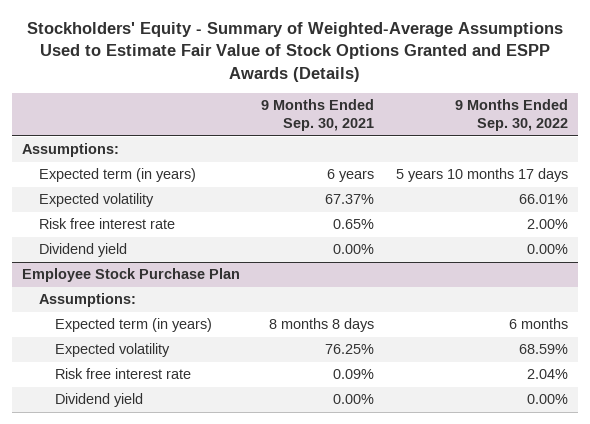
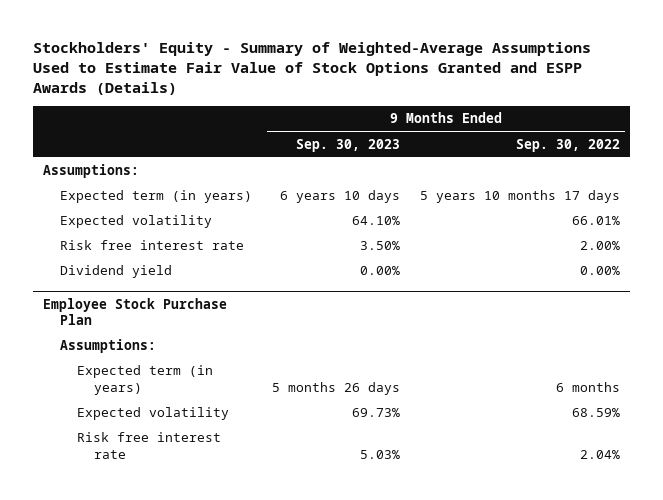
[261,99,375,132] 9 Months Ended Sep. 30, 2021 -> none
none -> [295,138,400,152] Sep. 30, 2023
[55,393,144,408] Dividend yield -> none

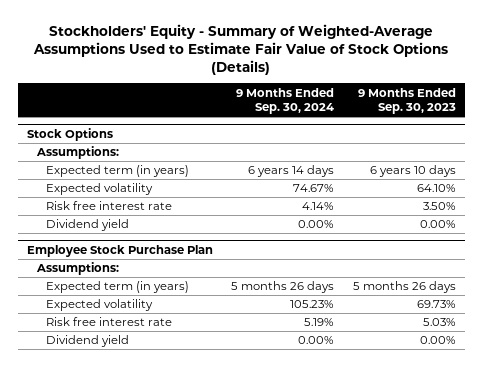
[32,41,591,96] Stockholders' Equity - Summary of Weighted-Average Assumptions Used to Estimate Fair Value of Stock Options Granted and ESPP Awards (Details) -> [33,23,449,75] Stockholders' Equity - Summary of Weighted-Average Assumptions Used to Estimate Fair Value of Stock Options (Details)
[515,138,620,152] Sep. 30, 2022 -> none
none -> [236,87,335,115] 9 Months Ended Sep. 30, 2024
none -> [26,127,113,141] Stock Options
none -> [46,335,130,348] Dividend yield

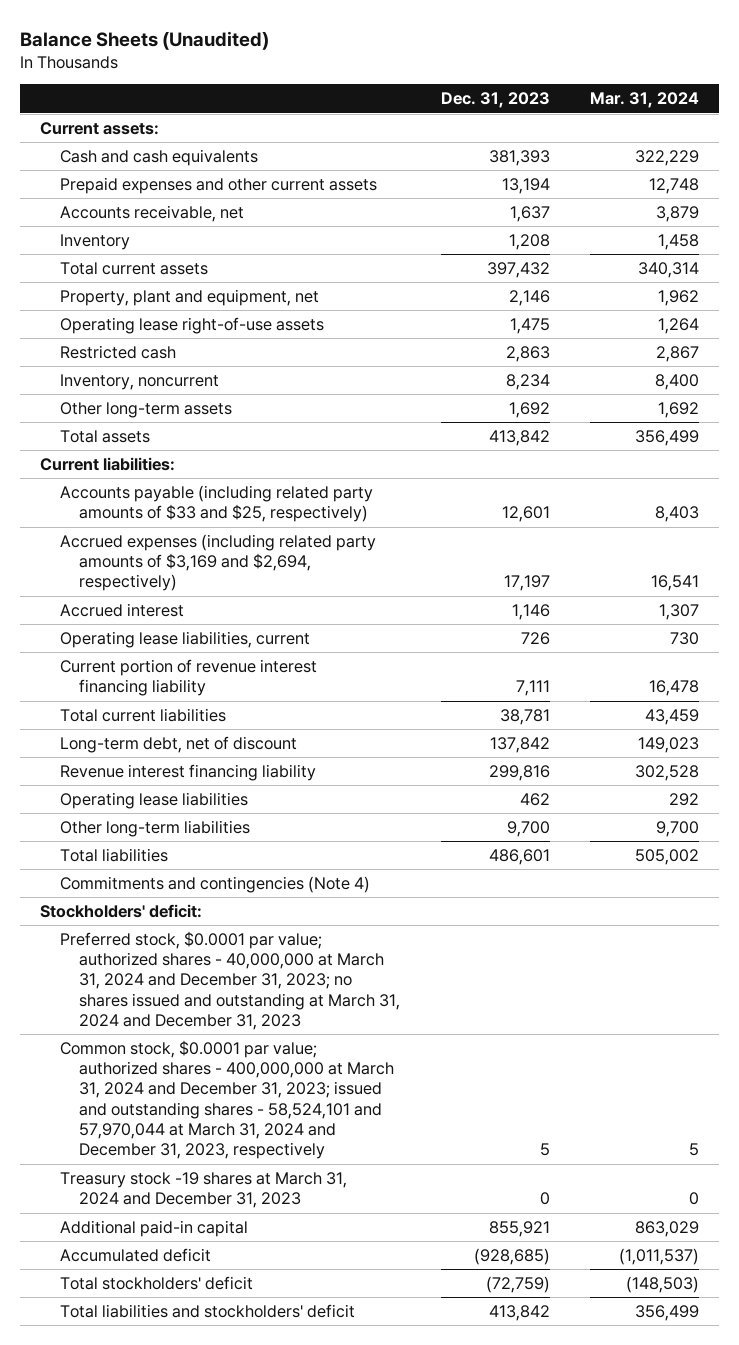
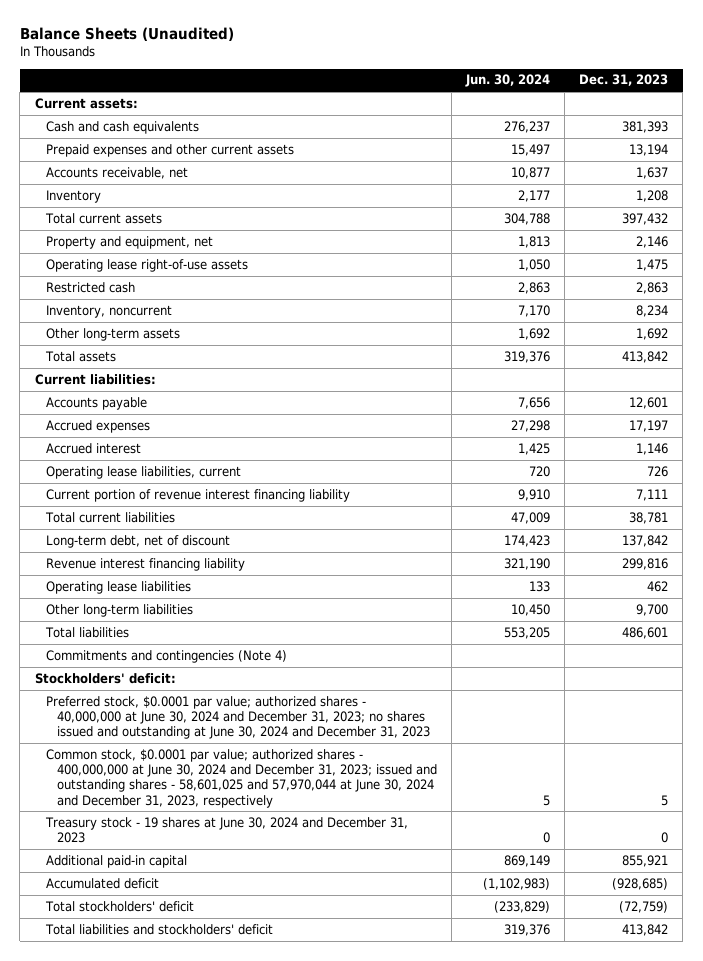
[589,92,699,109] Mar. 31, 2024 -> none
none -> [464,74,550,88] Jun. 30, 2024
[59,288,319,306] Property, plant and equipment, net -> [45,235,213,249] Property and equipment, net
[59,484,373,523] Accounts payable (including related party amounts of $33 and $25, respectively) -> [45,396,147,410] Accounts payable
[59,533,376,592] Accrued expenses (including related party amounts of $3,169 and $2,694, respectively) -> [45,419,150,433] Accrued expenses
[59,930,401,1030] Preferred stock, $0.0001 par value; authorized shares - 40,000,000 at March 31, 2024 and December 31, 2023; no shares issued and outstanding at March 31, 2024 and December 31, 2023 -> [45,695,430,740] Preferred stock, $0.0001 par value; authorized shares - 40,000,000 at June 30, 2024 and December 31, 2023; no shares issued and outstanding at June 30, 2024 and December 31, 2023
[59,1039,395,1160] Common stock, $0.0001 par value; authorized shares - 400,000,000 at March 31, 2024 and December 31, 2023; issued and outstanding shares - 58,524,101 and 57,970,044 at March 31, 2024 and December 31, 2023, respectively -> [45,748,437,808] Common stock, $0.0001 par value; authorized shares - 400,000,000 at June 30, 2024 and December 31, 2023; issued and outstanding shares - 58,601,025 and 57,970,044 at June 30, 2024 and December 31, 2023, respectively
[59,1171,347,1209] Treasury stock -19 shares at March 31, 2024 and December 31, 2023 -> [44,816,408,844] Treasury stock - 19 shares at June 30, 2024 and December 31, 2023

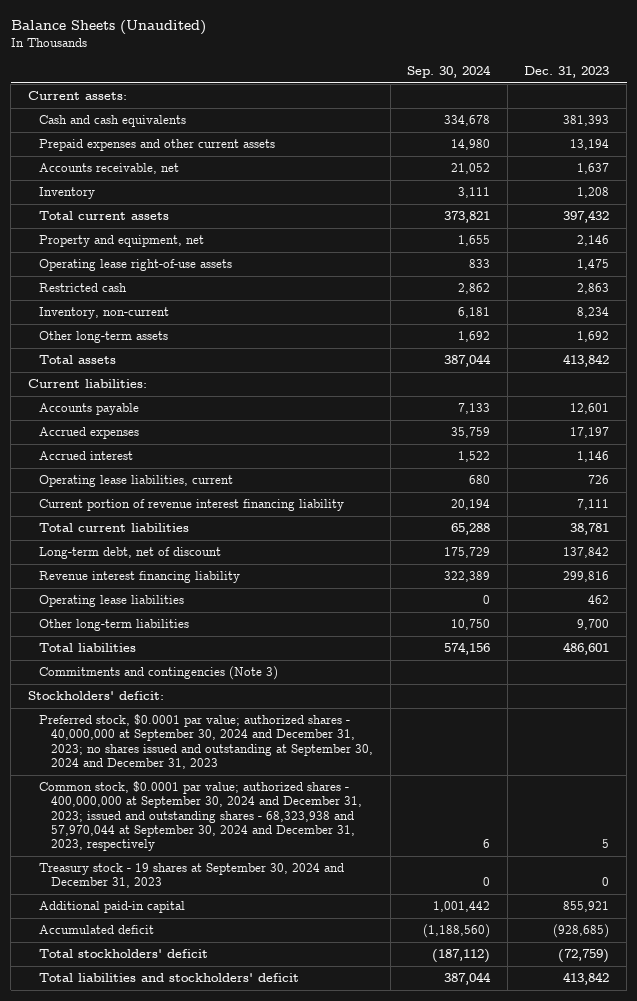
[464,74,550,88] Jun. 30, 2024 -> none
none -> [407,65,492,79] Sep. 30, 2024
[45,304,172,318] Inventory, noncurrent -> [39,307,170,320] Inventory, non-current
[45,649,287,663] Commitments and contingencies (Note 4) -> [39,666,279,681] Commitments and contingencies (Note 3)
[45,695,430,740] Preferred stock, $0.0001 par value; authorized shares - 40,000,000 at June 30, 2024 and December 31, 2023; no shares issued and outstanding at June 30, 2024 and December 31, 2023 -> [39,714,374,769] Preferred stock, $0.0001 par value; authorized shares - 40,000,000 at September 30, 2024 and December 31, 2023; no shares issued and outstanding at September 30, 2024 and December 31, 2023
[45,748,437,808] Common stock, $0.0001 par value; authorized shares - 400,000,000 at June 30, 2024 and December 31, 2023; issued and outstanding shares - 58,601,025 and 57,970,044 at June 30, 2024 and December 31, 2023, respectively -> [39,781,363,852] Common stock, $0.0001 par value; authorized shares - 400,000,000 at September 30, 2024 and December 31, 2023; issued and outstanding shares - 68,323,938 and 57,970,044 at September 30, 2024 and December 31, 2023, respectively
[44,816,408,844] Treasury stock - 19 shares at June 30, 2024 and December 31, 2023 -> [39,863,345,889] Treasury stock - 19 shares at September 30, 2024 and December 31, 2023

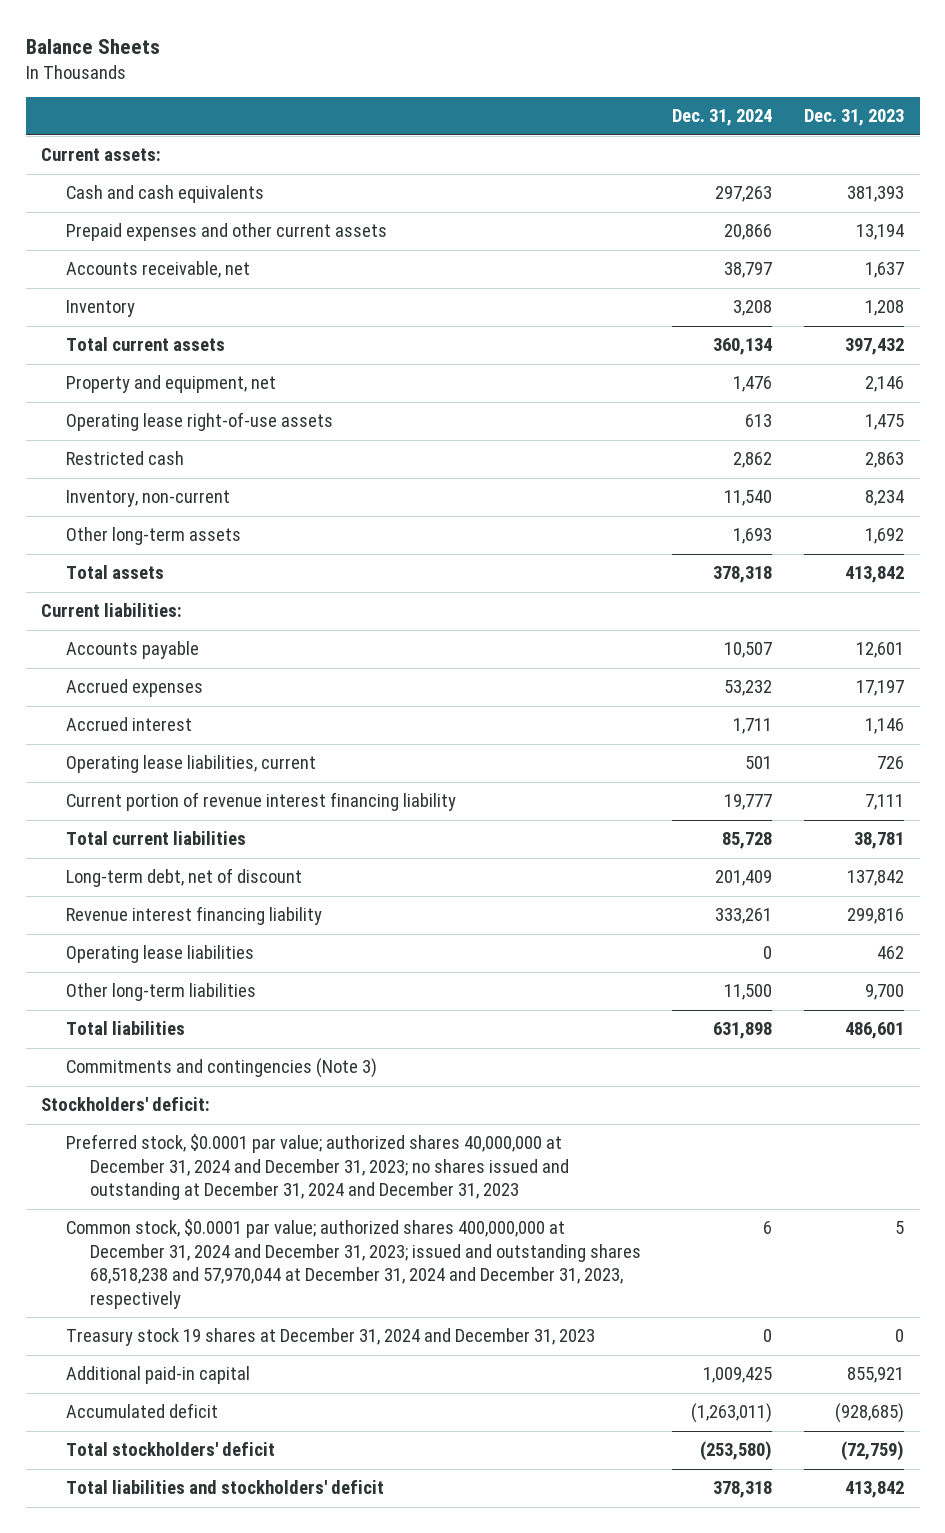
[10,19,206,35] Balance Sheets (Unaudited) -> [25,38,160,54] Balance Sheets
[407,65,492,79] Sep. 30, 2024 -> none
none -> [672,109,773,127] Dec. 31, 2024
[39,714,374,769] Preferred stock, $0.0001 par value; authorized shares - 40,000,000 at September 30, 2024 and December 31, 2023; no shares issued and outstanding at September 30, 2024 and December 31, 2023 -> [65,1134,569,1201] Preferred stock, $0.0001 par value; authorized shares 40,000,000 at December 31, 2024 and December 31, 2023; no shares issued and outstanding at December 31, 2024 and December 31, 2023
[39,781,363,852] Common stock, $0.0001 par value; authorized shares - 400,000,000 at September 30, 2024 and December 31, 2023; issued and outstanding shares - 68,323,938 and 57,970,044 at September 30, 2024 and December 31, 2023, respectively -> [65,1219,641,1309] Common stock, $0.0001 par value; authorized shares 400,000,000 at December 31, 2024 and December 31, 2023; issued and outstanding shares 68,518,238 and 57,970,044 at December 31, 2024 and December 31, 2023, respectively
[39,863,345,889] Treasury stock - 19 shares at September 30, 2024 and December 31, 2023 -> [65,1328,595,1347] Treasury stock 19 shares at December 31, 2024 and December 31, 2023

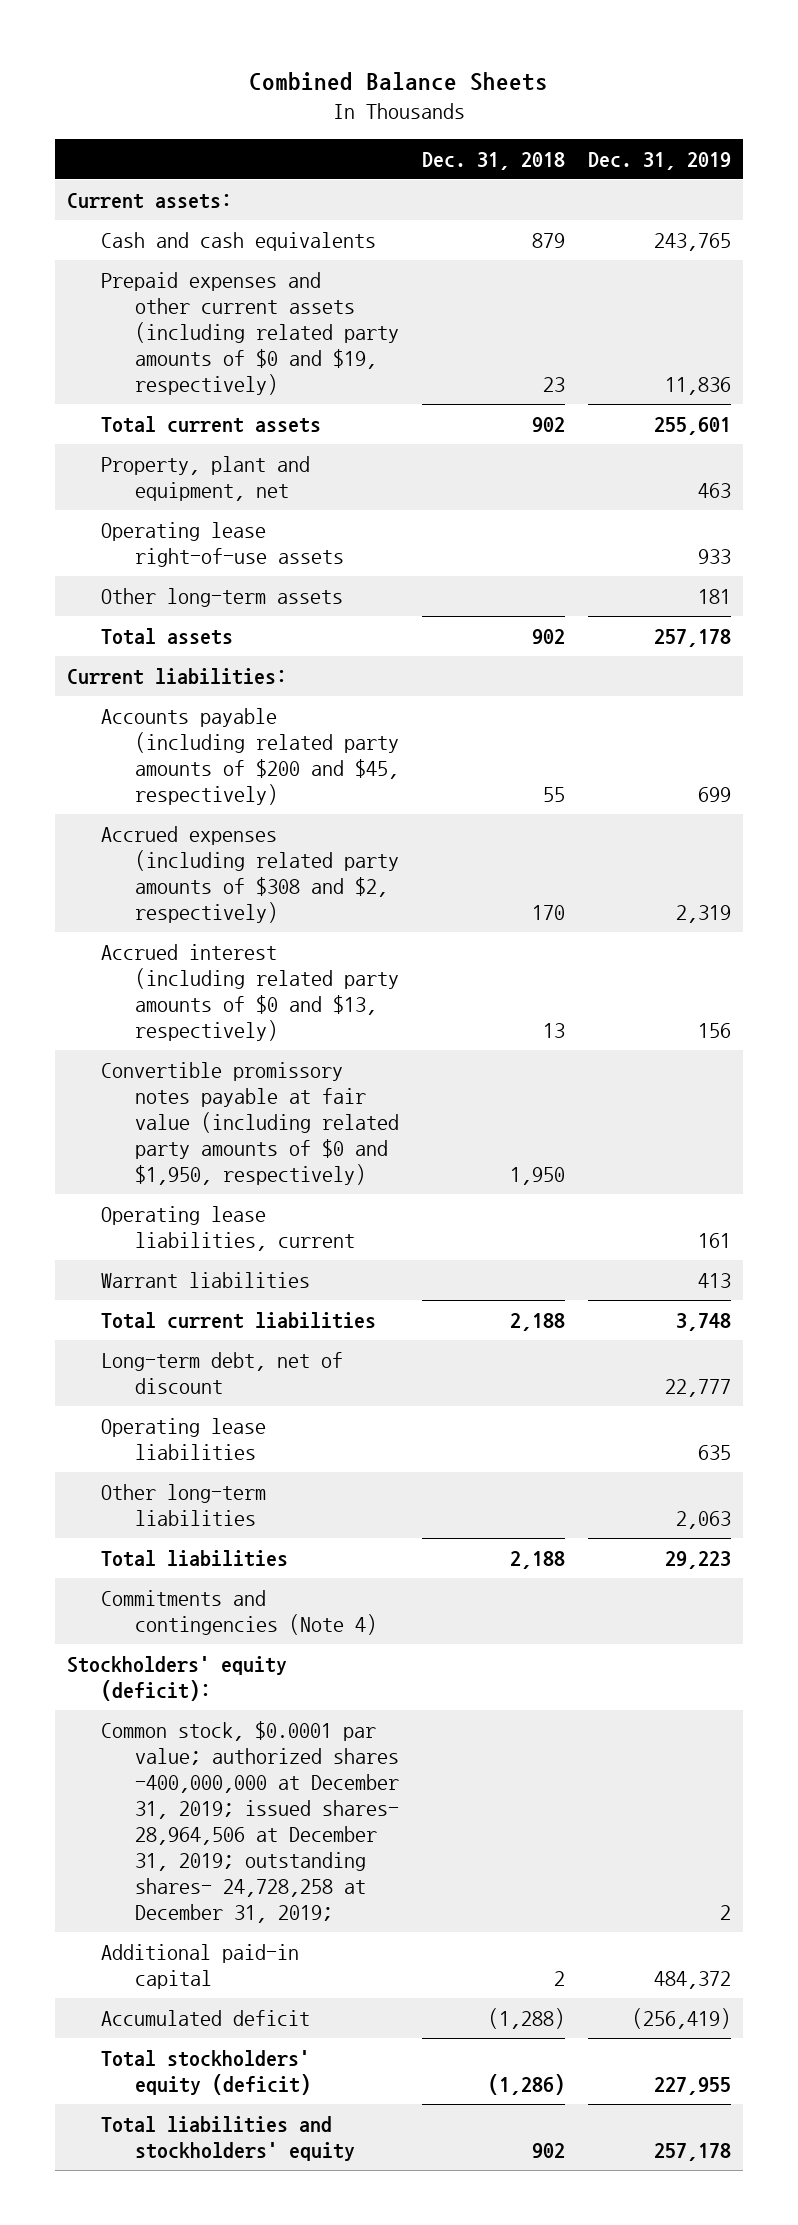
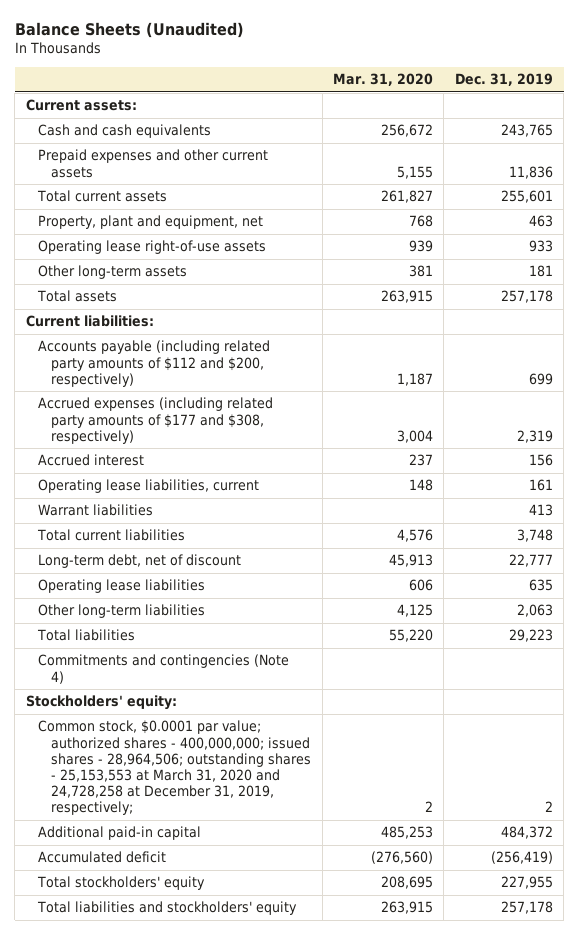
[249,71,549,91] Combined Balance Sheets -> [14,22,244,39] Balance Sheets (Unaudited)
[422,151,566,170] Dec. 31, 2018 -> none
none -> [333,73,434,87] Mar. 31, 2020
[100,271,399,396] Prepaid expenses and other current assets (including related party amounts of $0 and $19, respectively) -> [38,149,269,178] Prepaid expenses and other current assets
[100,1061,399,1186] Convertible promissory notes payable at fair value (including related party amounts of $0 and $1,950, respectively) -> none
[100,707,399,805] Accounts payable (including related party amounts of $200 and $45, respectively) -> [38,340,271,387] Accounts payable (including related party amounts of $112 and $200, respectively)
[100,825,399,923] Accrued expenses (including related party amounts of $308 and $2, respectively) -> [38,397,274,444] Accrued expenses (including related party amounts of $177 and $308, respectively)
[100,943,399,1041] Accrued interest (including related party amounts of $0 and $13, respectively) -> [38,454,145,467] Accrued interest
[66,1655,287,1701] Stockholders' equity (deficit): -> [25,695,177,711] Stockholders' equity:
[100,1720,399,1924] Common stock, $0.0001 par value; authorized shares -400,000,000 at December 31, 2019; issued shares- 28,964,506 at December 31, 2019; outstanding shares- 24,728,258 at December 31, 2019; -> [38,720,312,815] Common stock, $0.0001 par value; authorized shares - 400,000,000; issued shares - 28,964,506; outstanding shares - 25,153,553 at March 31, 2020 and 24,728,258 at December 31, 2019, respectively;
[100,2049,311,2095] Total stockholders' equity (deficit) -> [37,876,206,891] Total stockholders' equity

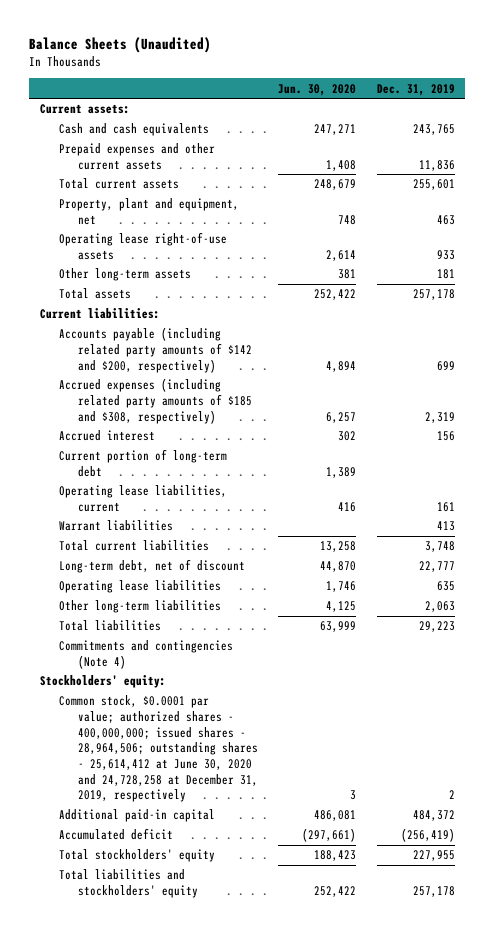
[333,73,434,87] Mar. 31, 2020 -> none
none -> [278,83,357,96] Jun. 30, 2020
[38,340,271,387] Accounts payable (including related party amounts of $112 and $200, respectively) -> [58,327,252,373] Accounts payable (including related party amounts of $142 and $200, respectively)
[38,397,274,444] Accrued expenses (including related party amounts of $177 and $308, respectively) -> [58,378,252,424] Accrued expenses (including related party amounts of $185 and $308, respectively)
none -> [58,449,227,477] Current portion of long-term debt
[38,720,312,815] Common stock, $0.0001 par value; authorized shares - 400,000,000; issued shares - 28,964,506; outstanding shares - 25,153,553 at March 31, 2020 and 24,728,258 at December 31, 2019, respectively; -> [58,695,258,803] Common stock, $0.0001 par value; authorized shares - 400,000,000; issued shares - 28,964,506; outstanding shares - 25,614,412 at June 30, 2020 and 24,728,258 at December 31, 2019, respectively

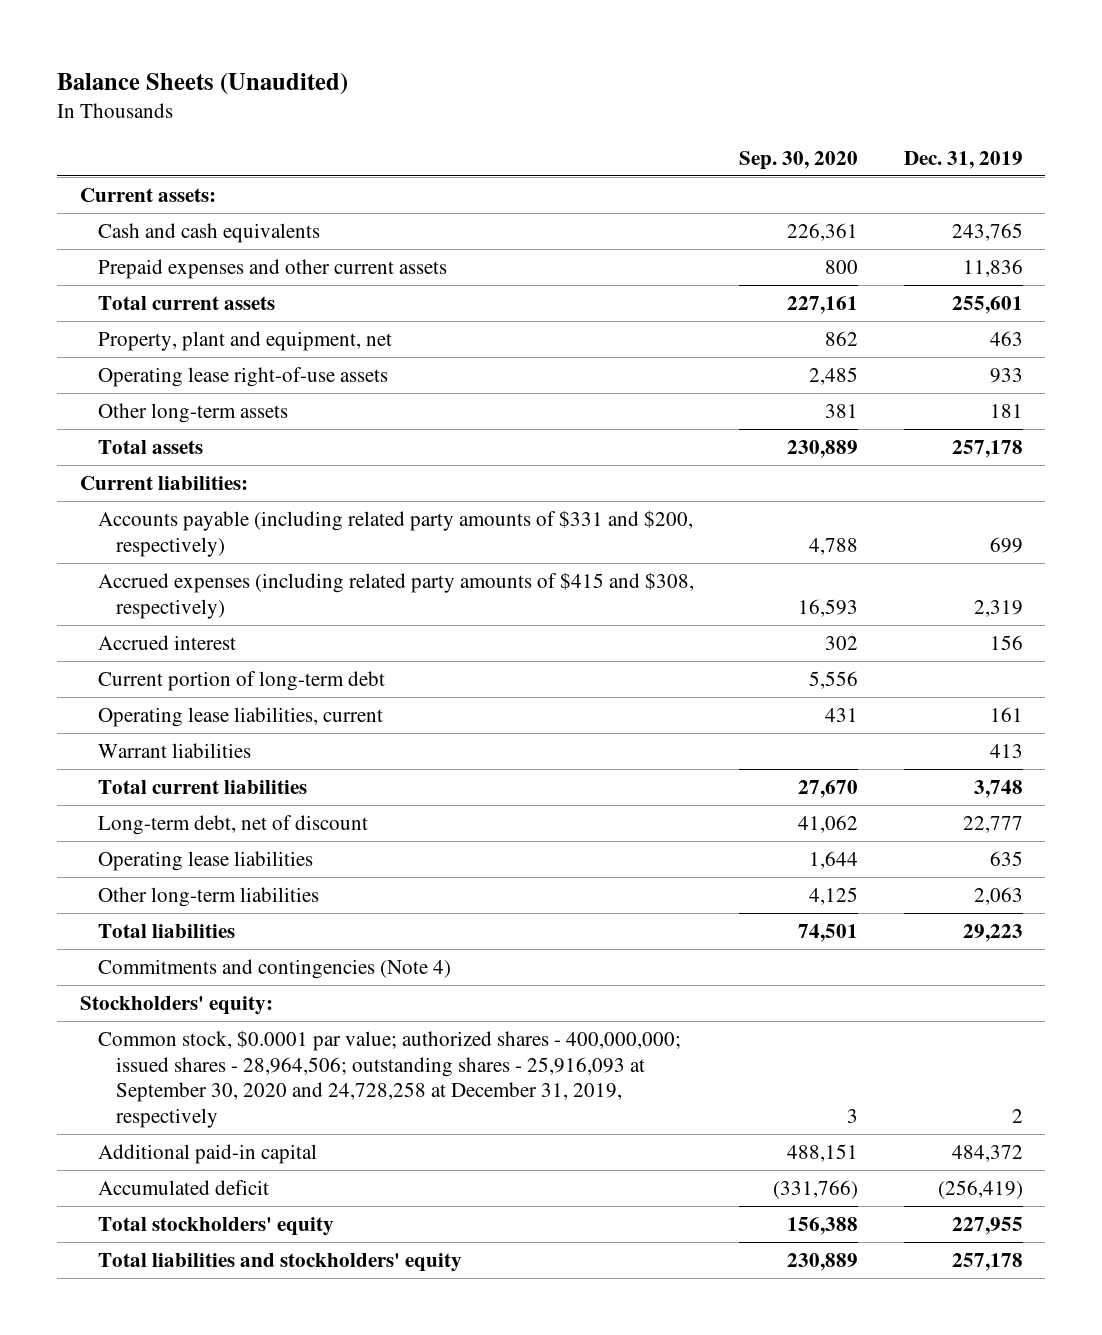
[278,83,357,96] Jun. 30, 2020 -> none
none -> [739,150,859,170] Sep. 30, 2020
[58,327,252,373] Accounts payable (including related party amounts of $142 and $200, respectively) -> [97,509,693,557] Accounts payable (including related party amounts of $331 and $200, respectively)
[58,378,252,424] Accrued expenses (including related party amounts of $185 and $308, respectively) -> [97,571,694,619] Accrued expenses (including related party amounts of $415 and $308, respectively)
[58,695,258,803] Common stock, $0.0001 par value; authorized shares - 400,000,000; issued shares - 28,964,506; outstanding shares - 25,614,412 at June 30, 2020 and 24,728,258 at December 31, 2019, respectively -> [97,1029,681,1129] Common stock, $0.0001 par value; authorized shares - 400,000,000; issued shares - 28,964,506; outstanding shares - 25,916,093 at September 30, 2020 and 24,728,258 at December 31, 2019, respectively

